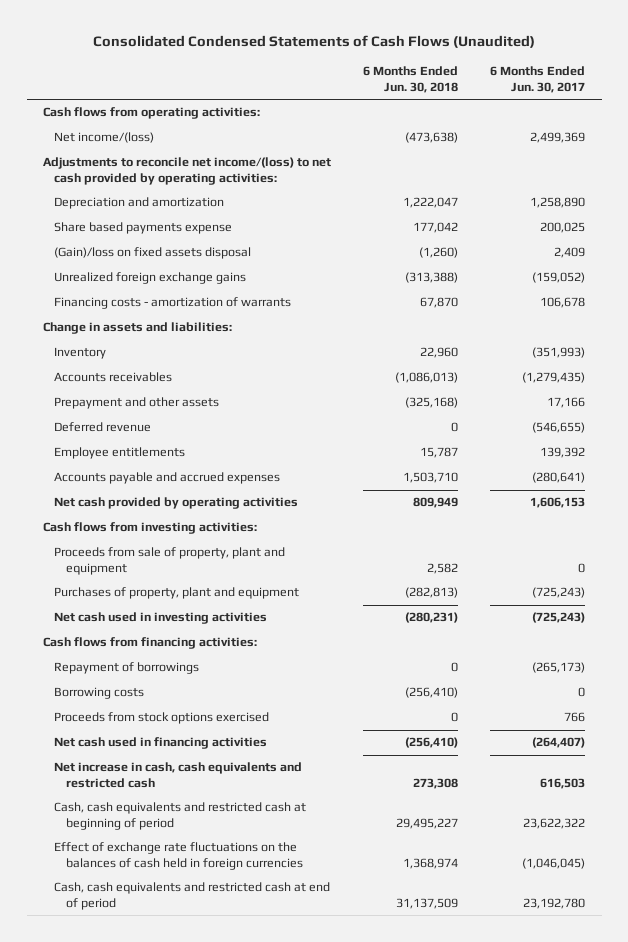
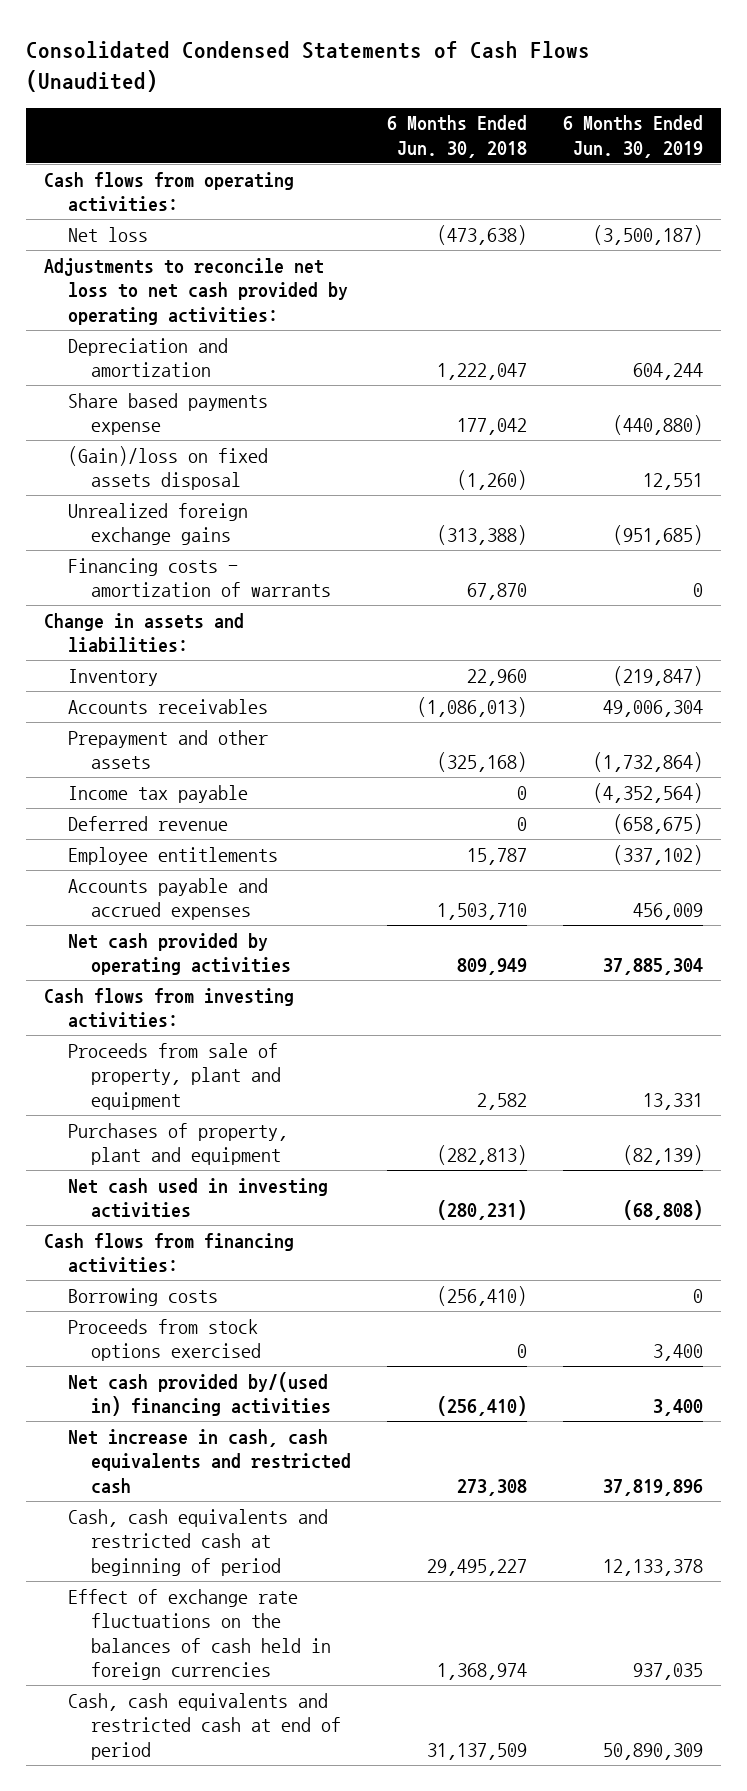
[490,66,586,93] 6 Months Ended Jun. 30, 2017 -> none
none -> [562,115,703,158] 6 Months Ended Jun. 30, 2019
[54,132,155,144] Net income/(loss) -> [67,226,148,242] Net loss
[42,157,331,186] Adjustments to reconcile net income/(loss) to net cash provided by operating activities: -> [44,257,348,325] Adjustments to reconcile net loss to net cash provided by operating activities:
none -> [67,784,248,803] Income tax payable
[54,662,200,675] Repayment of borrowings -> none
[54,737,268,750] Net cash used in financing activities -> [67,1371,331,1417] Net cash provided by/(used in) financing activities

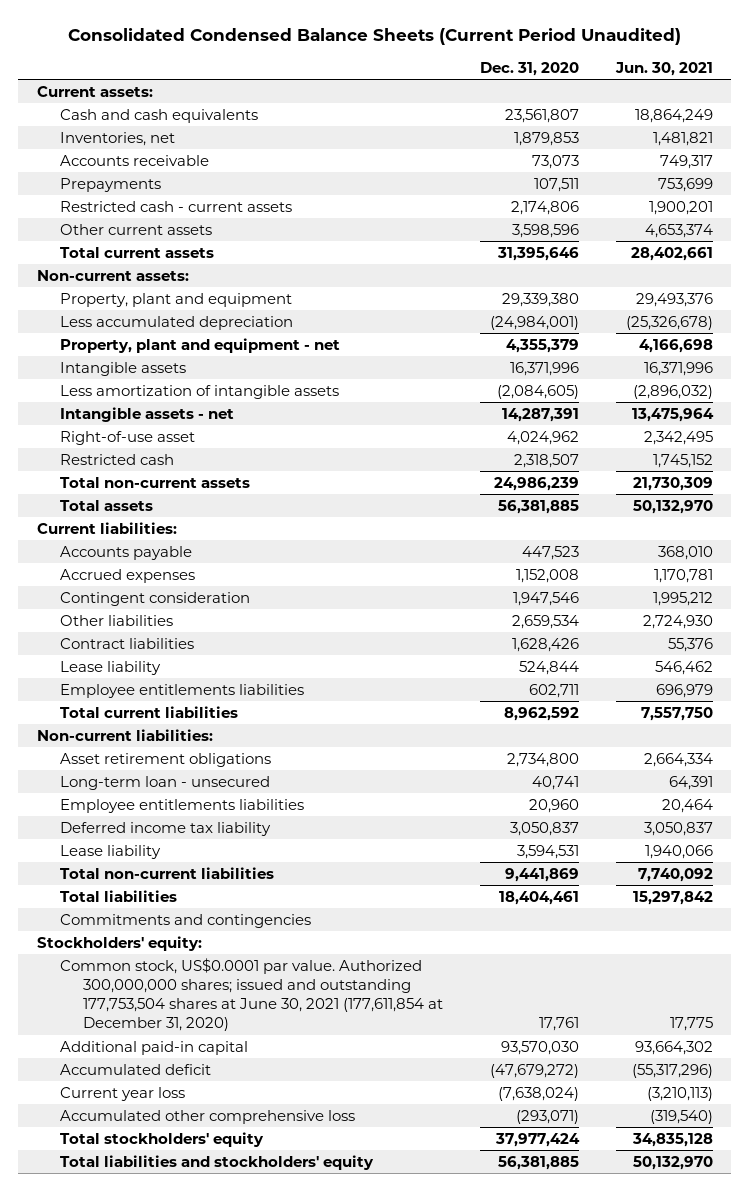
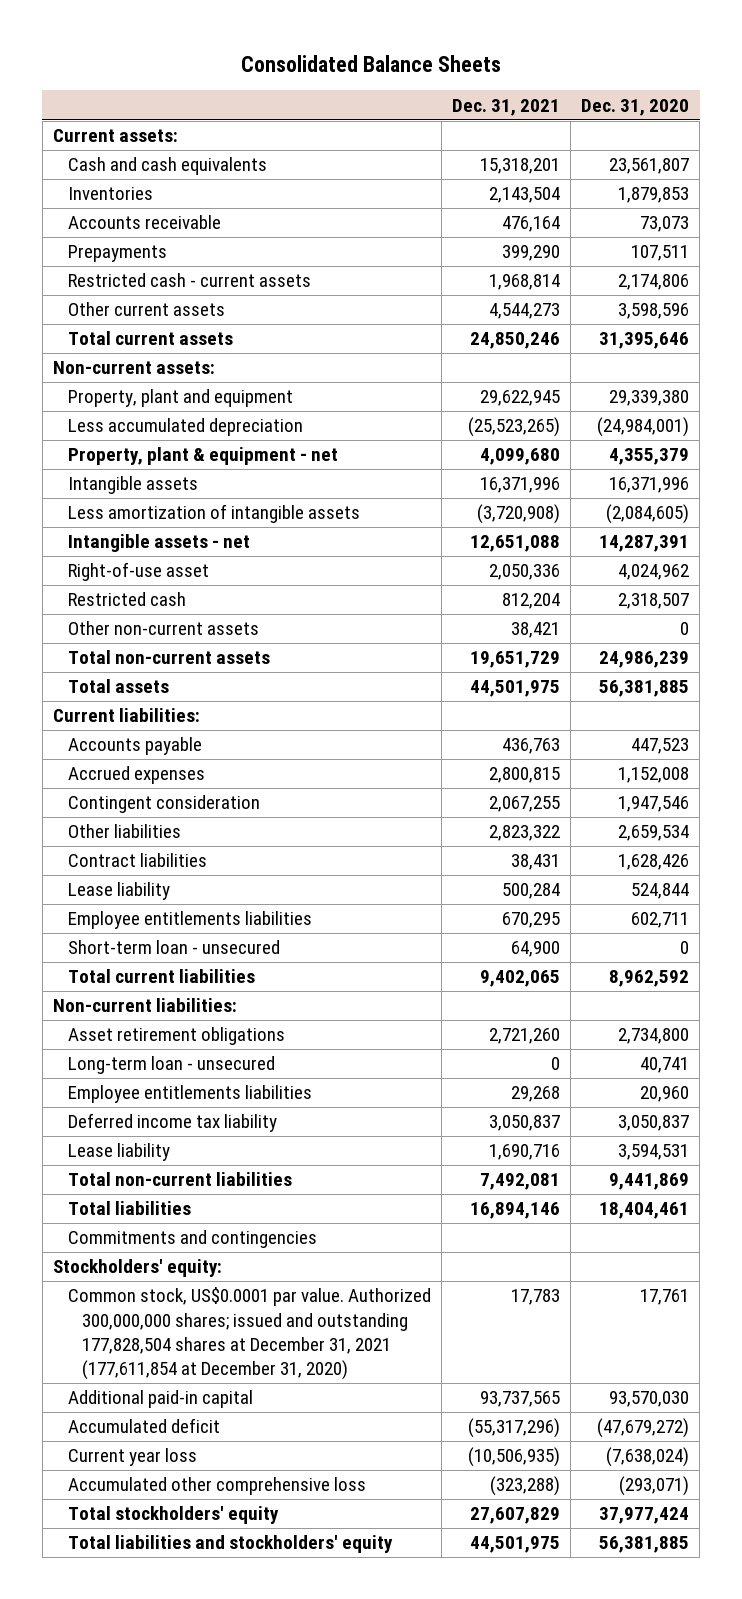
[67,28,681,46] Consolidated Condensed Balance Sheets (Current Period Unaudited) -> [241,54,502,72] Consolidated Balance Sheets
[614,61,713,76] Jun. 30, 2021 -> none
none -> [451,98,560,116] Dec. 31, 2021
[60,131,176,146] Inventories, net -> [67,187,153,201] Inventories
[60,337,341,353] Property, plant and equipment - net -> [67,447,338,466] Property, plant & equipment - net
none -> [67,621,259,636] Other non-current assets
none -> [67,940,280,955] Short-term loan - unsecured
[60,957,444,1032] Common stock, US$0.0001 par value. Authorized 300,000,000 shares; issued and outstanding 177,753,504 shares at June 30, 2021 (177,611,854 at December 31, 2020) -> [67,1287,431,1381] Common stock, US$0.0001 par value. Authorized 300,000,000 shares; issued and outstanding 177,828,504 shares at December 31, 2021 (177,611,854 at December 31, 2020)

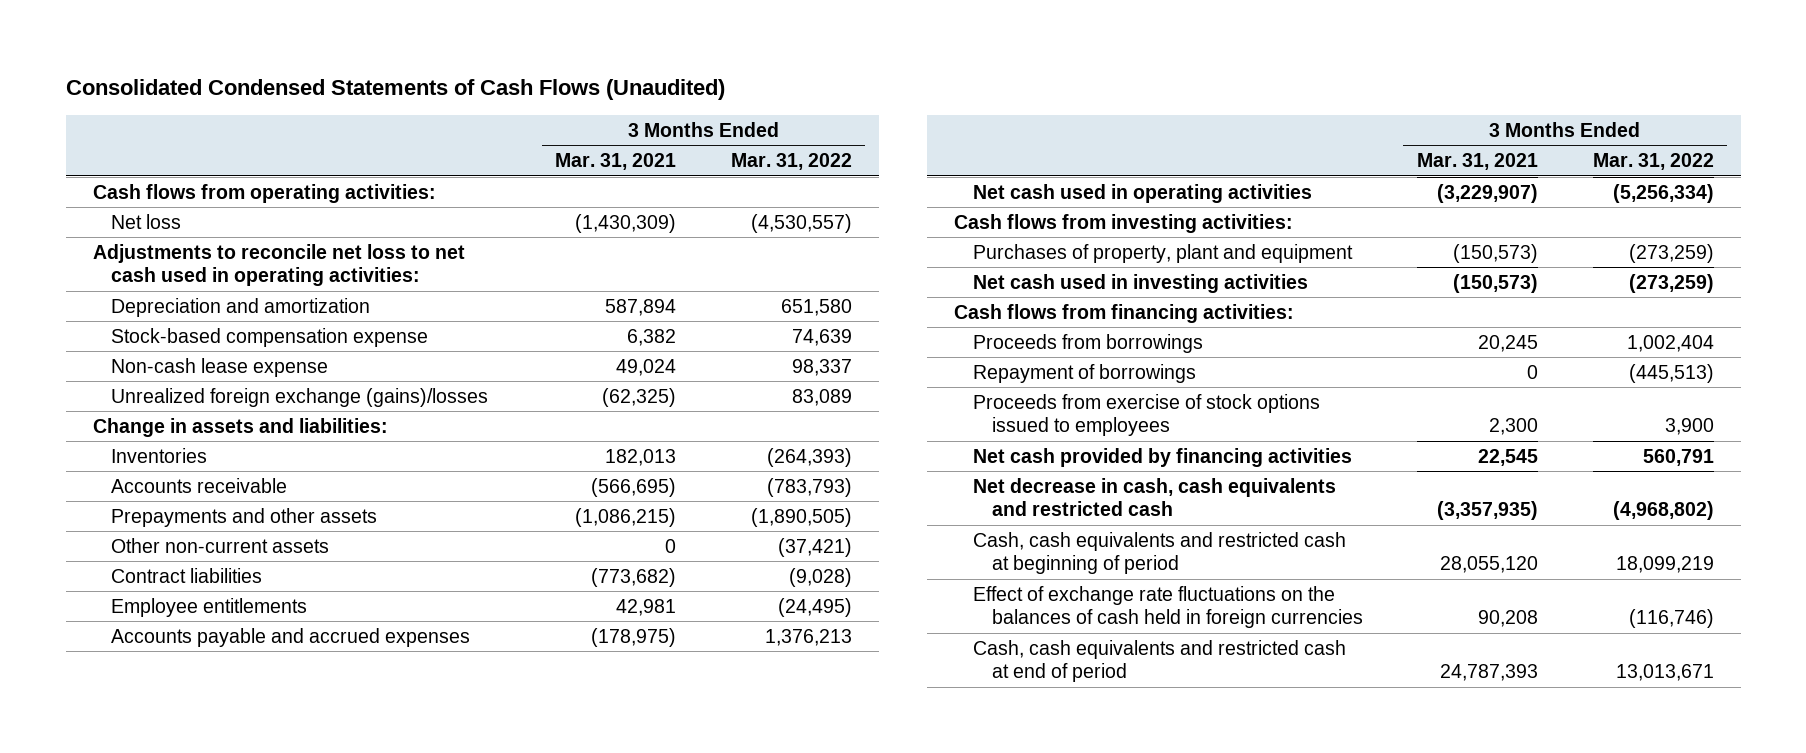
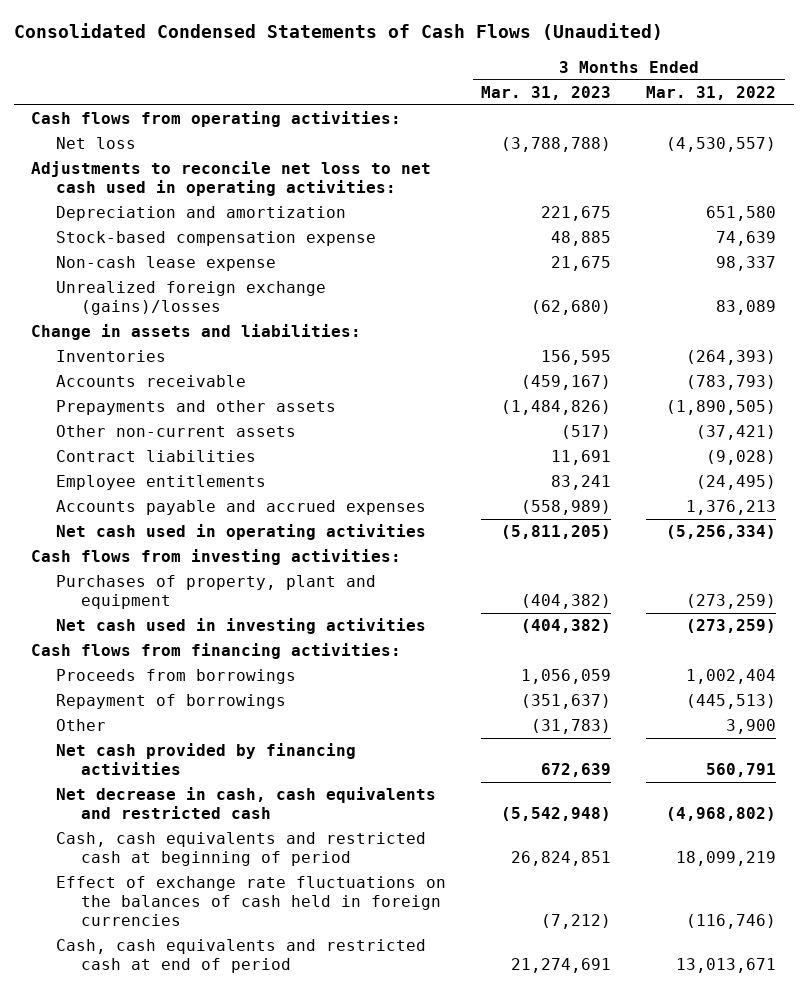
[555,152,677,170] Mar. 31, 2021 -> none
none -> [481,86,612,101] Mar. 31, 2023
[973,393,1321,437] Proceeds from exercise of stock options issued to employees -> none
none -> [56,719,107,732] Other

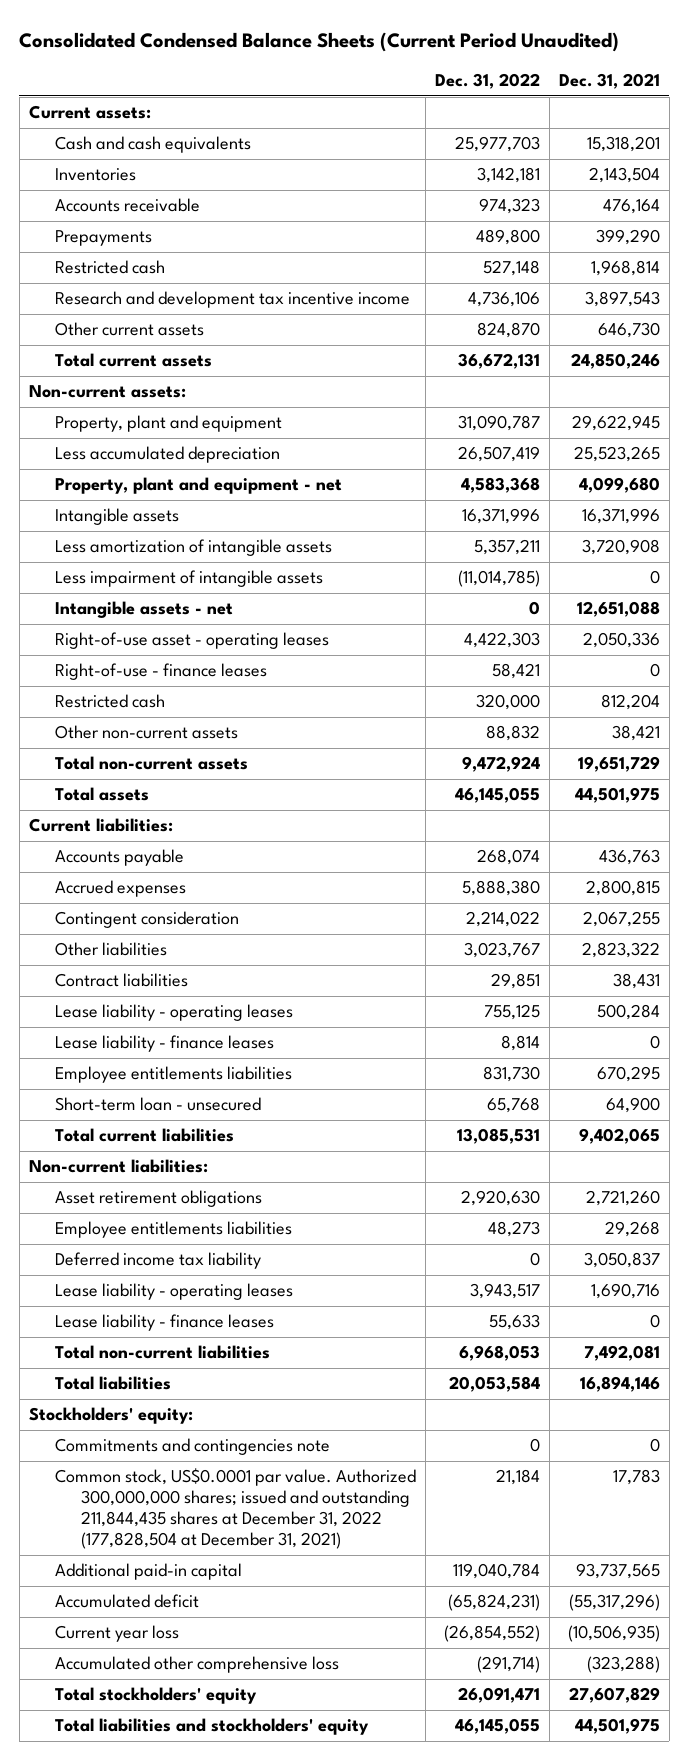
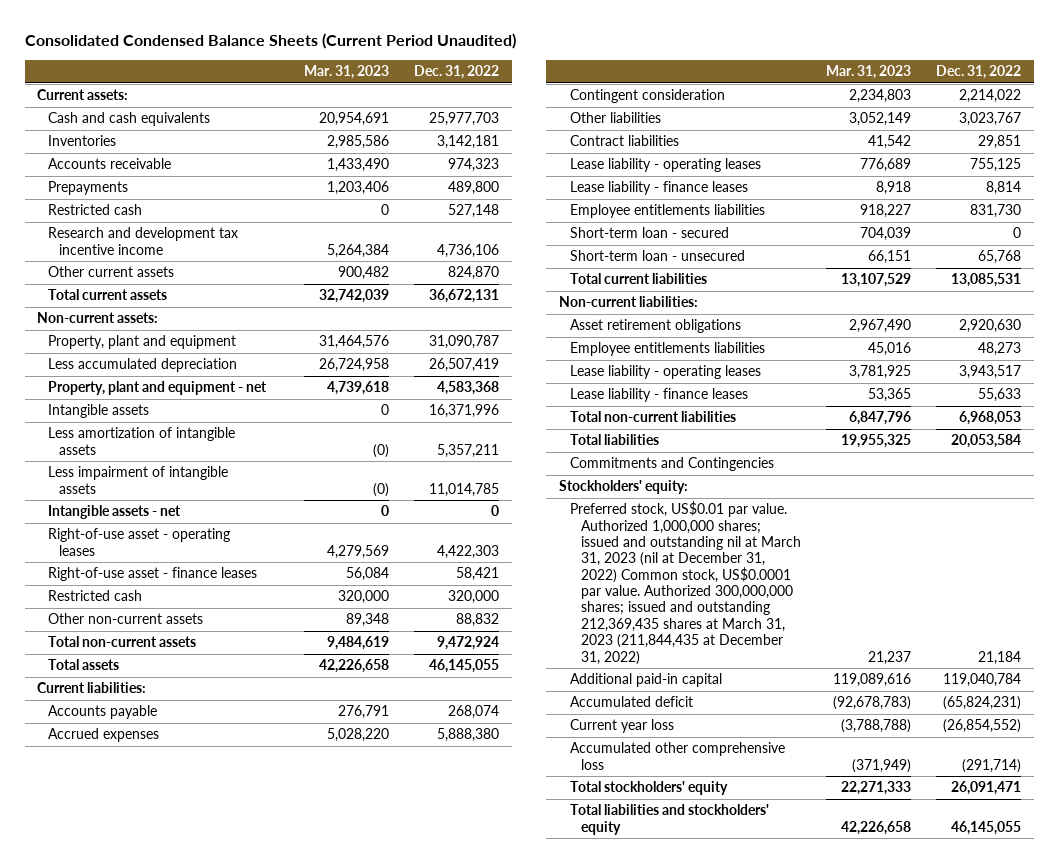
[558,73,660,90] Dec. 31, 2021 -> none
none -> [304,65,390,80] Mar. 31, 2023
[457,570,540,588] (11,014,785) -> [429,482,500,497] 11,014,785
[54,663,267,681] Right-of-use - finance leases -> [48,567,258,582] Right-of-use asset - finance leases
none -> [570,227,730,239] Short-term loan - secured
[54,1252,261,1270] Deferred income tax liability -> none
none -> [570,457,775,472] Commitments and Contingencies
[54,1438,330,1456] Commitments and contingencies note -> none
[54,1468,416,1550] Common stock, US$0.0001 par value. Authorized 300,000,000 shares; issued and outstanding 211,844,435 shares at December 31, 2022 (177,828,504 at December 31, 2021) -> [570,501,802,665] Preferred stock, US$0.01 par value. Authorized 1,000,000 shares; issued and outstanding nil at March 31, 2023 (nil at December 31, 2022) Common stock, US$0.0001 par value. Authorized 300,000,000 shares; issued and outstanding 212,369,435 shares at March 31, 2023 (211,844,435 at December 31, 2022)

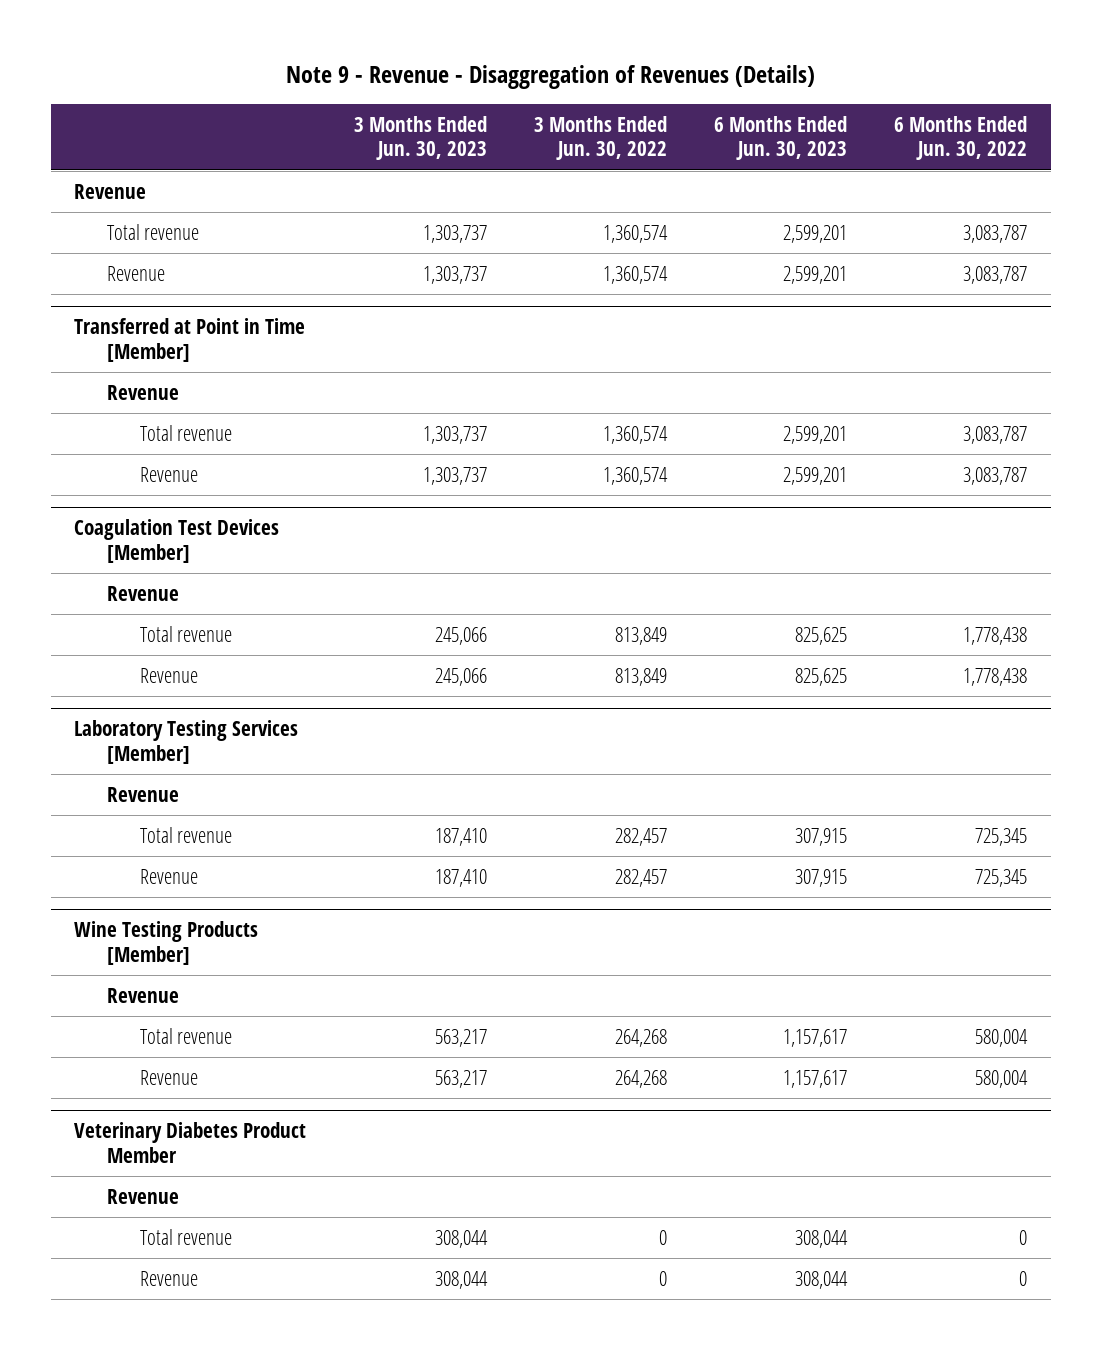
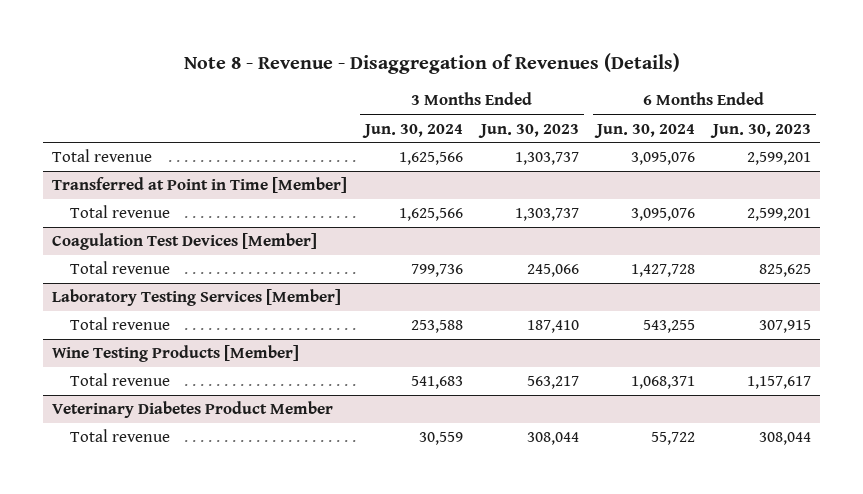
[285,65,815,90] Note 9 - Revenue - Disaggregation of Revenues (Details) -> [183,53,680,75] Note 8 - Revenue - Disaggregation of Revenues (Details)
[533,115,667,161] 3 Months Ended Jun. 30, 2022 -> none
[894,115,1028,161] 6 Months Ended Jun. 30, 2022 -> none
none -> [361,123,463,138] Jun. 30, 2024
none -> [594,123,696,138] Jun. 30, 2024
[74,183,147,199] Revenue -> none
[107,265,166,281] Revenue -> none
[107,384,180,400] Revenue -> none
[139,466,198,482] Revenue -> none
[107,585,180,601] Revenue -> none
[139,667,198,683] Revenue -> none
[107,786,180,802] Revenue -> none
[139,868,198,884] Revenue -> none
[107,987,180,1003] Revenue -> none
[139,1069,198,1085] Revenue -> none
[107,1188,180,1204] Revenue -> none
[139,1270,198,1286] Revenue -> none

